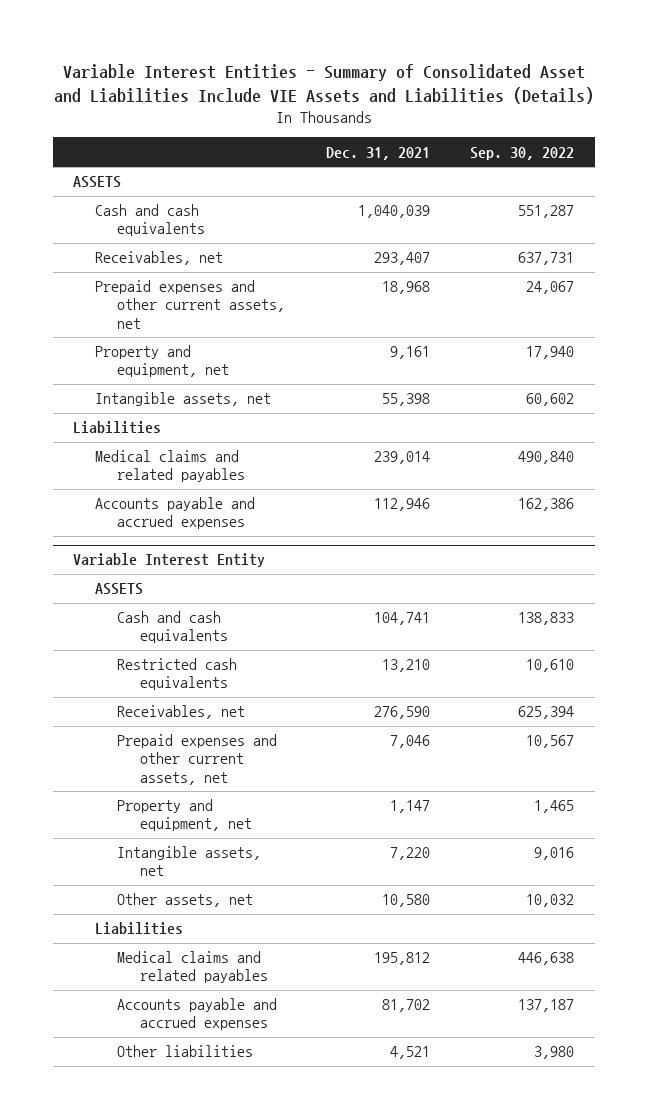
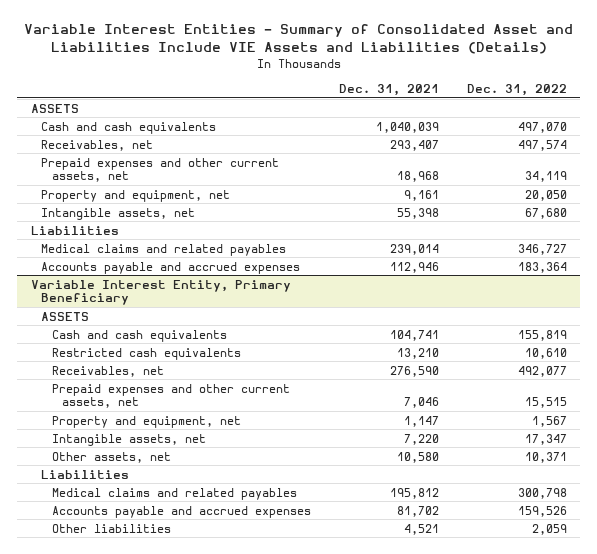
[470,146,575,160] Sep. 30, 2022 -> none
none -> [466,83,567,96] Dec. 31, 2022
[73,553,266,568] Variable Interest Entity -> [30,279,291,306] Variable Interest Entity, Primary Beneficiary

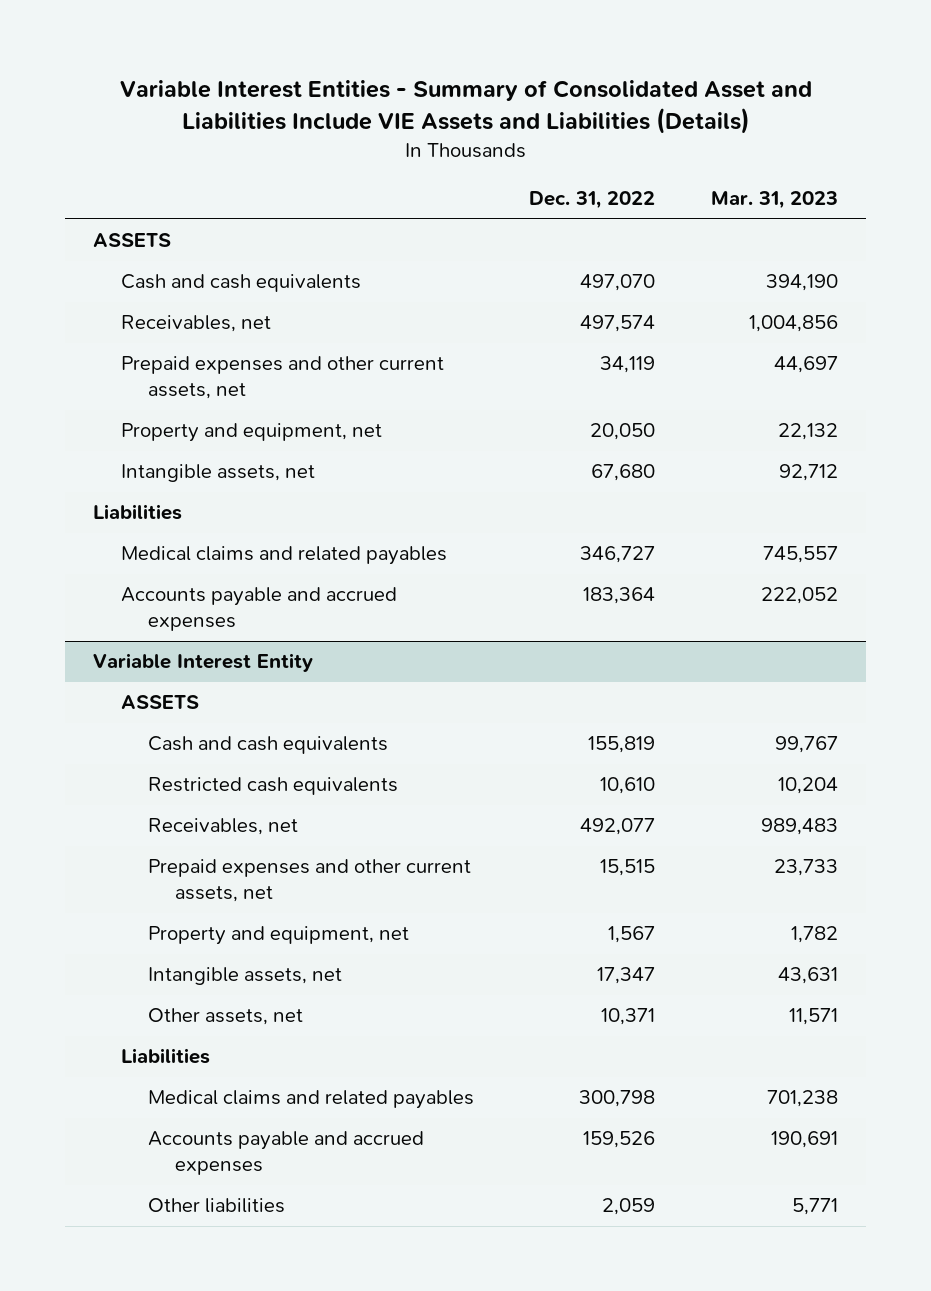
[338,83,439,96] Dec. 31, 2021 -> none
none -> [710,191,838,210] Mar. 31, 2023
[30,279,291,306] Variable Interest Entity, Primary Beneficiary -> [93,653,314,673] Variable Interest Entity

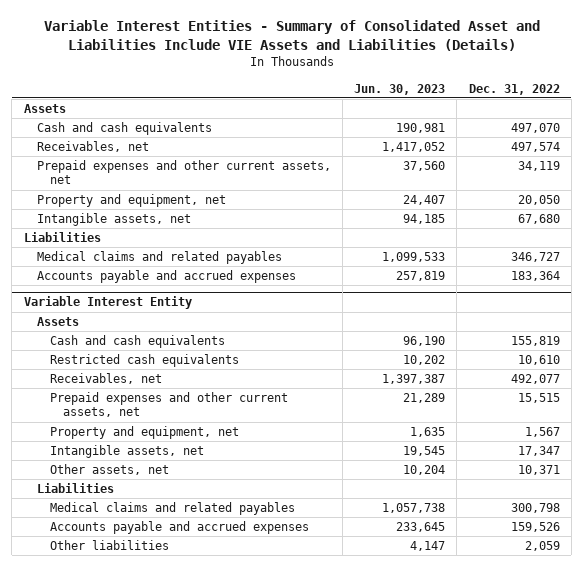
[710,191,838,210] Mar. 31, 2023 -> none
none -> [354,83,446,95] Jun. 30, 2023
[93,233,172,248] ASSETS -> [23,104,66,114] Assets
[120,695,199,710] ASSETS -> [36,317,79,327] Assets

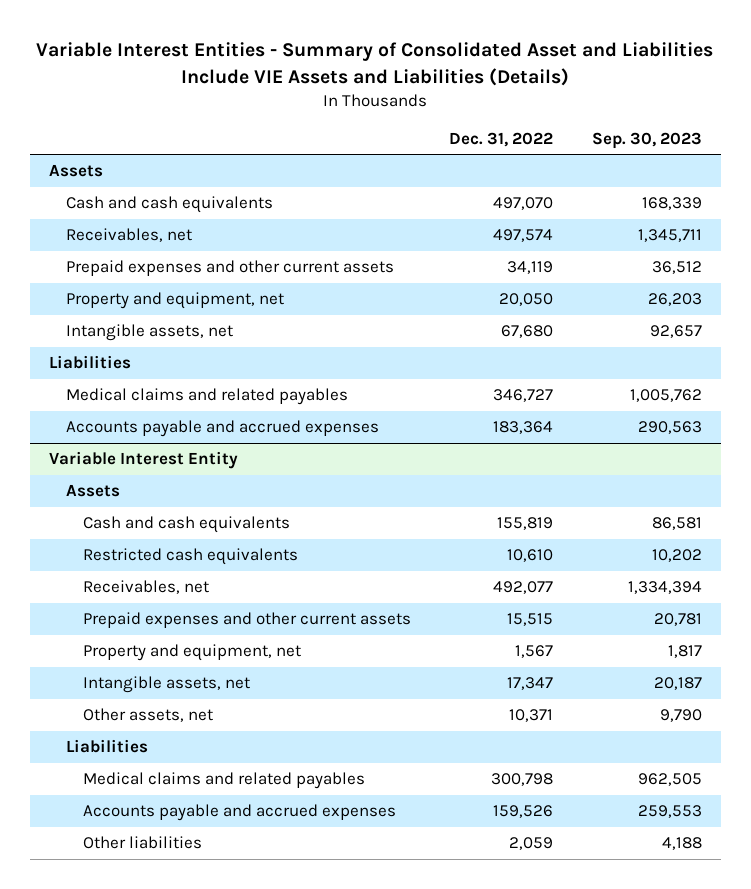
[354,83,446,95] Jun. 30, 2023 -> none
none -> [591,131,702,149] Sep. 30, 2023
[36,160,331,185] Prepaid expenses and other current assets, net -> [65,260,394,277] Prepaid expenses and other current assets
[50,392,289,418] Prepaid expenses and other current assets, net -> [82,612,411,629] Prepaid expenses and other current assets

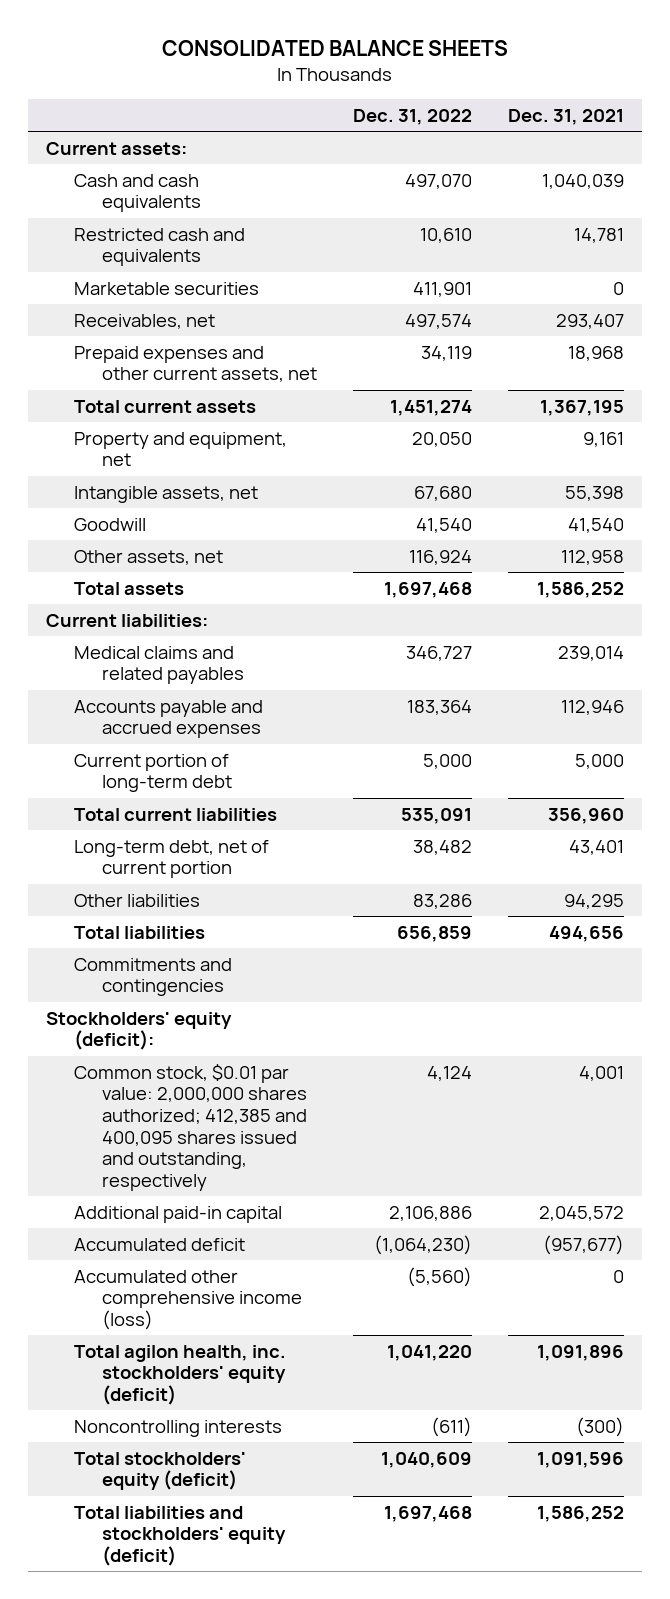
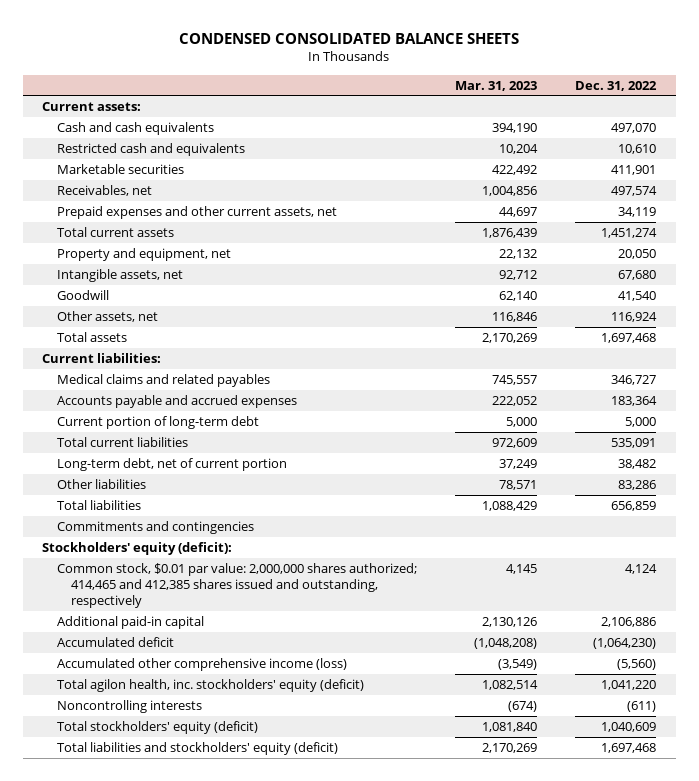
[162,40,509,57] CONSOLIDATED BALANCE SHEETS -> [179,32,520,44] CONDENSED CONSOLIDATED BALANCE SHEETS
[508,109,625,126] Dec. 31, 2021 -> none
none -> [454,80,537,91] Mar. 31, 2023
[73,1063,308,1191] Common stock, $0.01 par value: 2,000,000 shares authorized; 412,385 and 400,095 shares issued and outstanding, respectively -> [56,563,417,609] Common stock, $0.01 par value: 2,000,000 shares authorized; 414,465 and 412,385 shares issued and outstanding, respectively

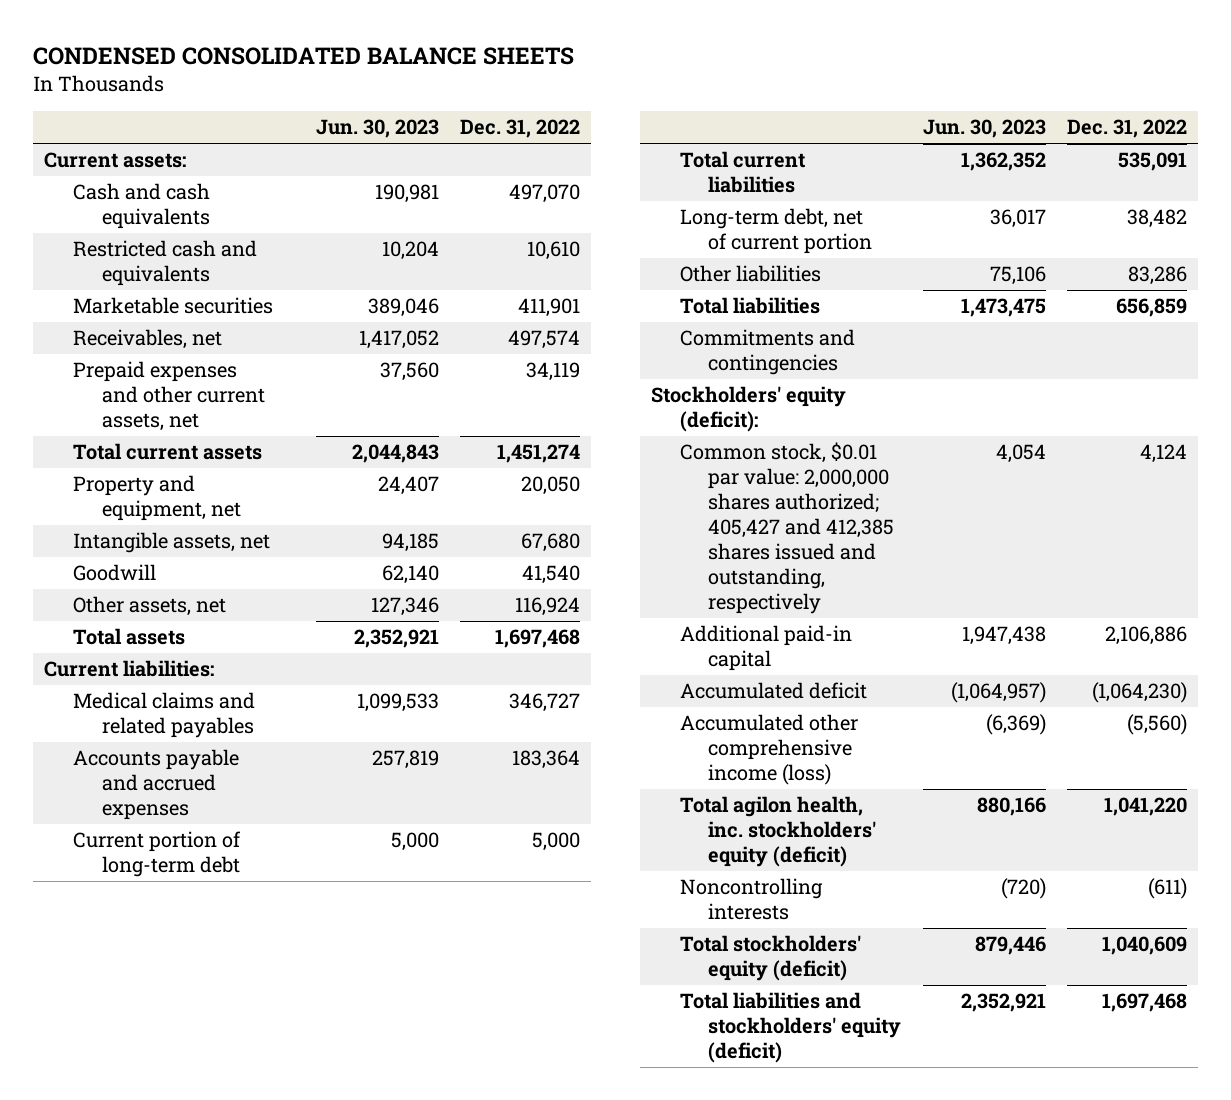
[454,80,537,91] Mar. 31, 2023 -> none
none -> [315,119,439,139] Jun. 30, 2023
[56,563,417,609] Common stock, $0.01 par value: 2,000,000 shares authorized; 414,465 and 412,385 shares issued and outstanding, respectively -> [679,442,895,615] Common stock, $0.01 par value: 2,000,000 shares authorized; 405,427 and 412,385 shares issued and outstanding, respectively

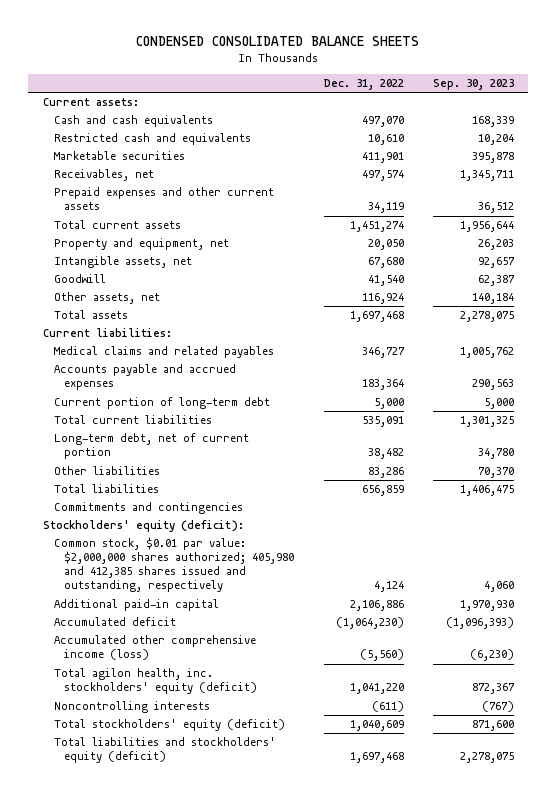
[315,119,439,139] Jun. 30, 2023 -> none
none -> [432,78,514,90] Sep. 30, 2023
[72,361,265,432] Prepaid expenses and other current assets, net -> [53,187,274,211] Prepaid expenses and other current assets
[679,442,895,615] Common stock, $0.01 par value: 2,000,000 shares authorized; 405,427 and 412,385 shares issued and outstanding, respectively -> [53,537,295,593] Common stock, $0.01 par value: $2,000,000 shares authorized; 405,980 and 412,385 shares issued and outstanding, respectively

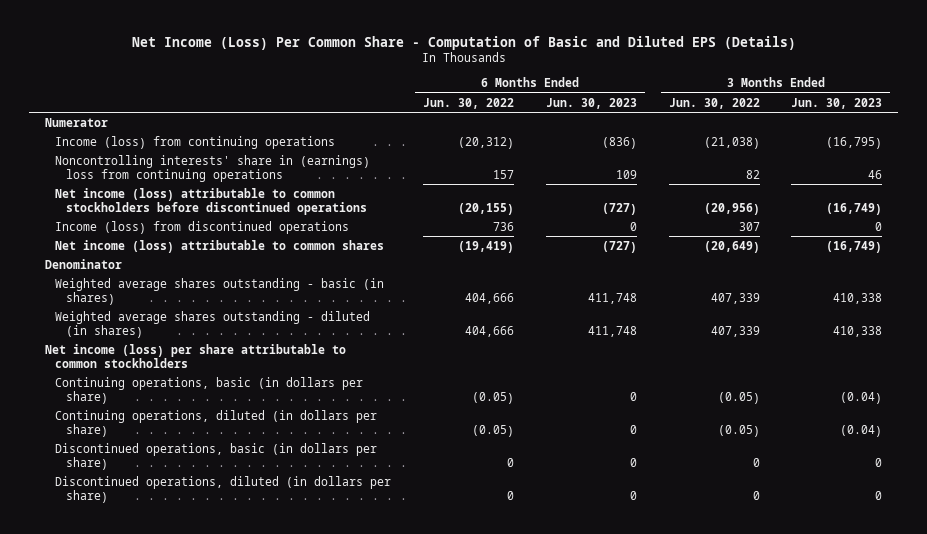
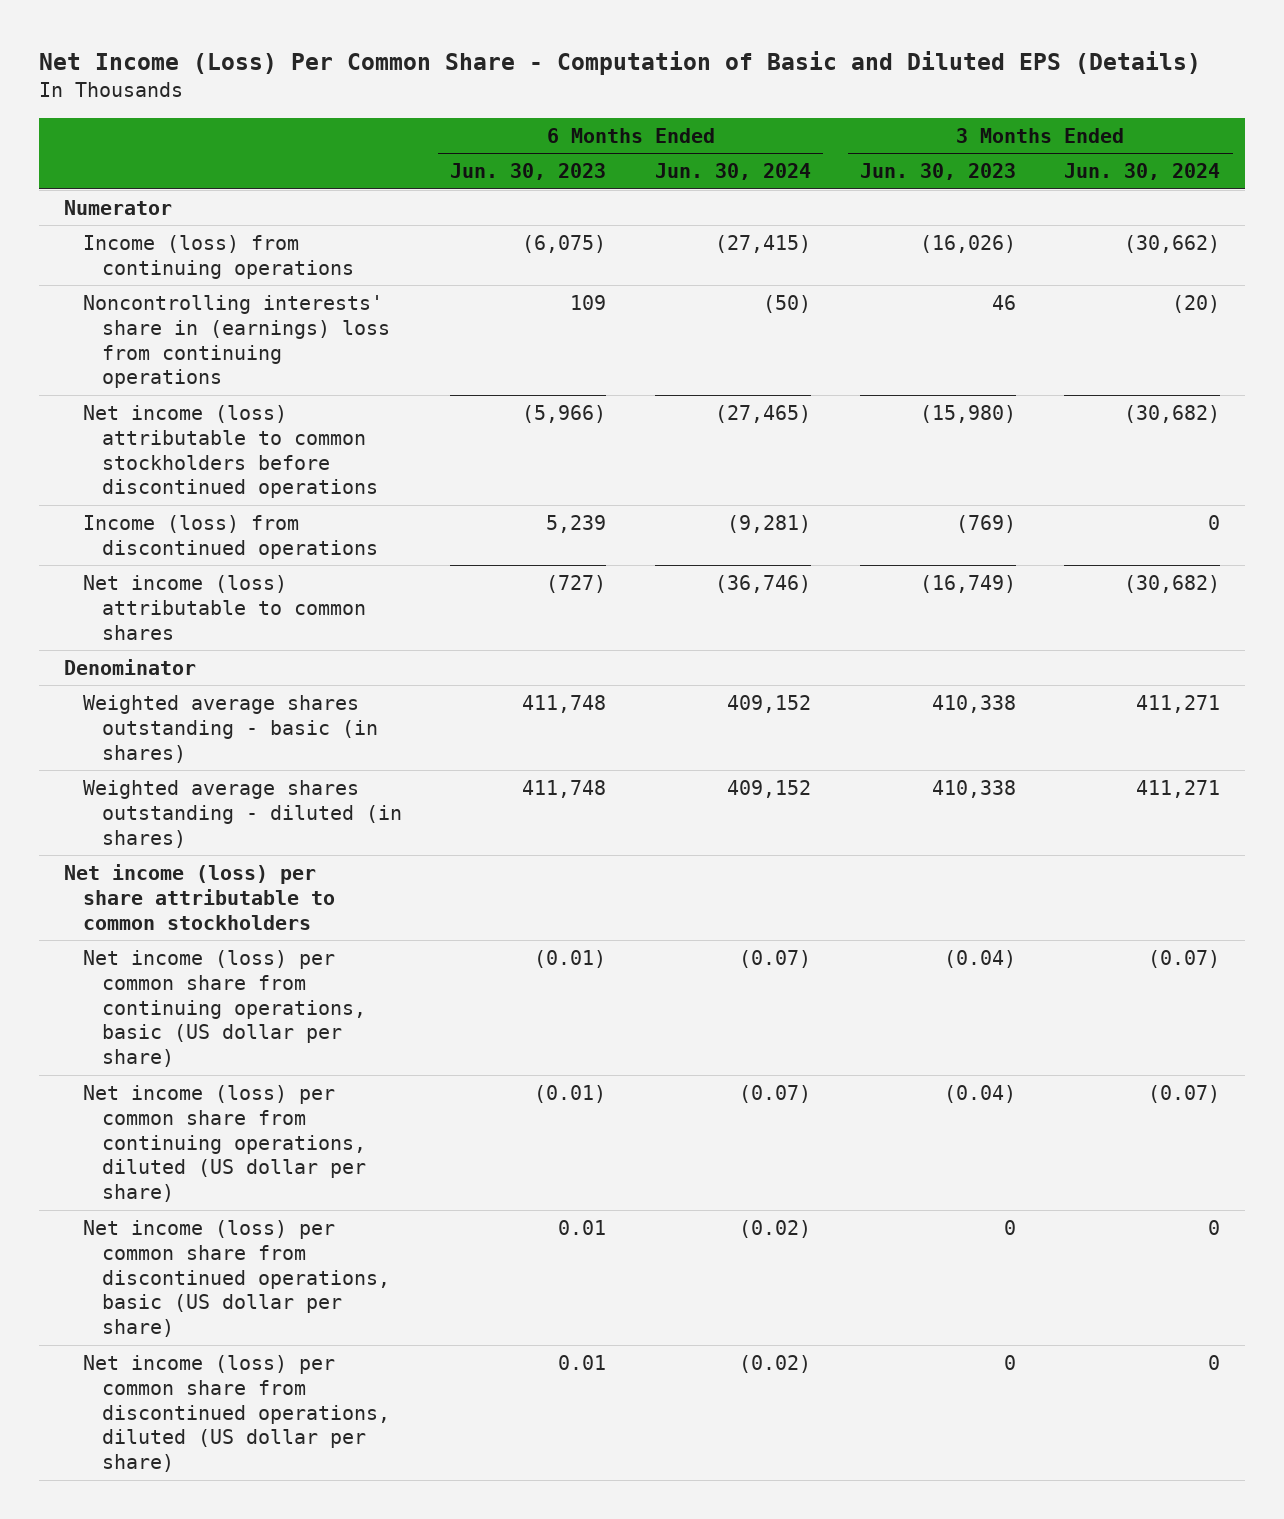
[423,97,515,109] Jun. 30, 2022 -> none
[668,97,760,109] Jun. 30, 2022 -> none
none -> [655,163,812,181] Jun. 30, 2024
none -> [1064,163,1221,181] Jun. 30, 2024
[601,136,637,149] (836) -> [522,235,607,254] (6,075)
[826,136,883,149] (16,795) -> [919,235,1016,254] (16,026)
[601,202,637,215] (727) -> [522,405,607,424] (5,966)
[826,202,883,215] (16,749) -> [919,405,1016,424] (15,980)
[629,221,637,231] 0 -> [546,515,607,534] 5,239
[875,221,883,231] 0 -> [955,515,1016,534] (769)
[55,376,364,404] Continuing operations, basic (in dollars per share) -> [82,950,366,1068] Net income (loss) per common share from continuing operations, basic (US dollar per share)
[629,391,637,401] 0 -> [534,950,607,969] (0.01)
[55,409,378,437] Continuing operations, diluted (in dollars per share) -> [82,1085,366,1203] Net income (loss) per common share from continuing operations, diluted (US dollar per share)
[629,424,637,434] 0 -> [534,1085,607,1104] (0.01)
[55,442,378,470] Discontinued operations, basic (in dollars per share) -> [82,1220,390,1338] Net income (loss) per common share from discontinued operations, basic (US dollar per share)
[629,457,637,467] 0 -> [558,1220,607,1236] 0.01
[55,475,392,503] Discontinued operations, diluted (in dollars per share) -> [82,1355,390,1473] Net income (loss) per common share from discontinued operations, diluted (US dollar per share)
[629,490,637,500] 0 -> [558,1355,607,1371] 0.01

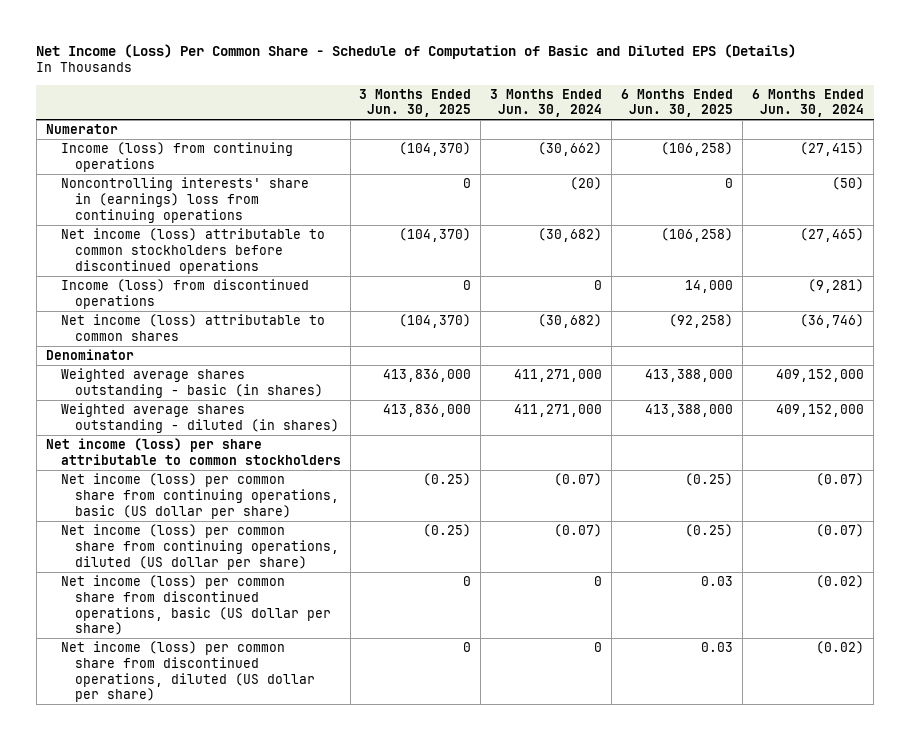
[39,51,1202,76] Net Income (Loss) Per Common Share - Computation of Basic and Diluted EPS (Details) -> [36,43,797,59] Net Income (Loss) Per Common Share - Schedule of Computation of Basic and Diluted EPS (Details)
[450,163,607,181] Jun. 30, 2023 -> none
[859,163,1016,181] Jun. 30, 2023 -> none
none -> [359,88,472,118] 3 Months Ended Jun. 30, 2025
none -> [621,88,734,118] 6 Months Ended Jun. 30, 2025
[727,695,812,714] 409,152 -> [776,369,865,383] 409,152,000
[1136,695,1221,714] 411,271 -> [514,369,603,383] 411,271,000
[727,780,812,799] 409,152 -> [776,404,865,418] 409,152,000
[1136,780,1221,799] 411,271 -> [514,404,603,418] 411,271,000

